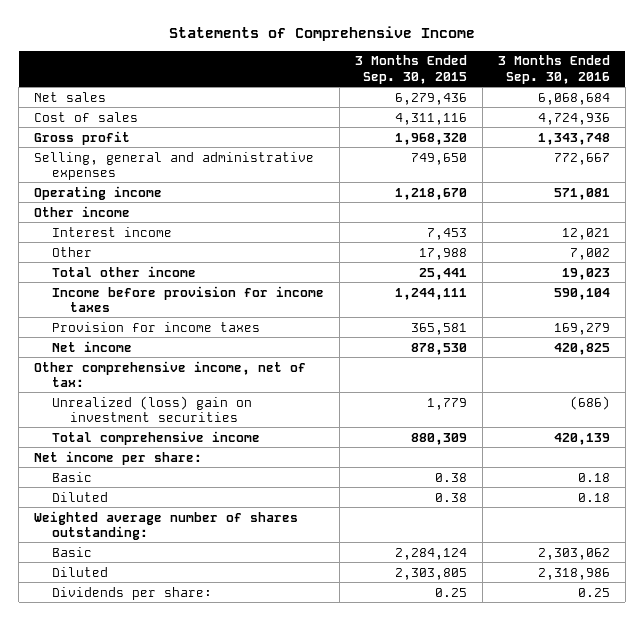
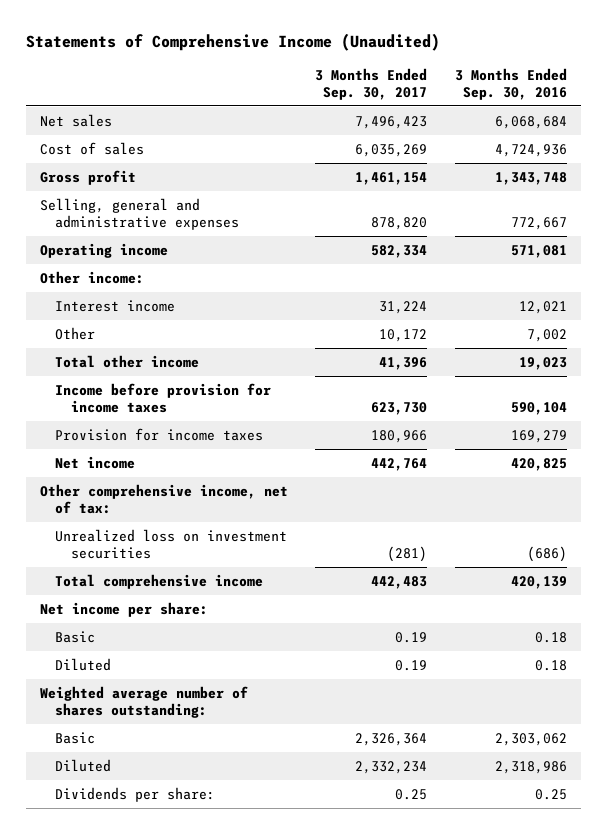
[168,26,475,42] Statements of Comprehensive Income -> [25,33,440,52] Statements of Comprehensive Income (Unaudited)
[354,55,467,84] 3 Months Ended Sep. 30, 2015 -> none
none -> [315,67,428,101] 3 Months Ended Sep. 30, 2017
[34,205,131,217] Other income -> [39,270,144,284] Other income:
[51,395,252,422] Unrealized (loss) gain on investment securities -> [55,528,288,559] Unrealized loss on investment securities

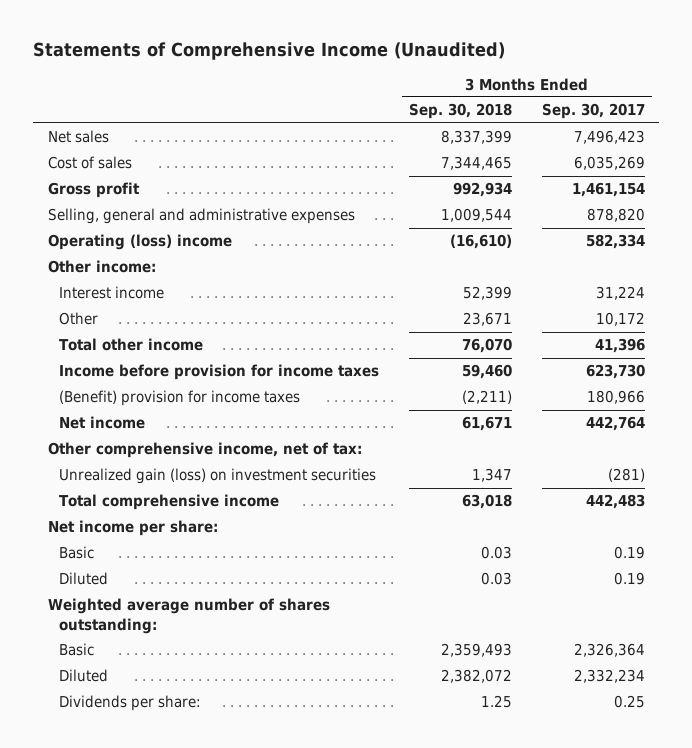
[454,67,567,101] 3 Months Ended Sep. 30, 2016 -> none
none -> [409,103,513,120] Sep. 30, 2018
[39,242,168,258] Operating income -> [47,234,232,251] Operating (loss) income
[55,427,264,441] Provision for income taxes -> [59,390,301,407] (Benefit) provision for income taxes
[55,528,288,559] Unrealized loss on investment securities -> [59,468,377,485] Unrealized gain (loss) on investment securities

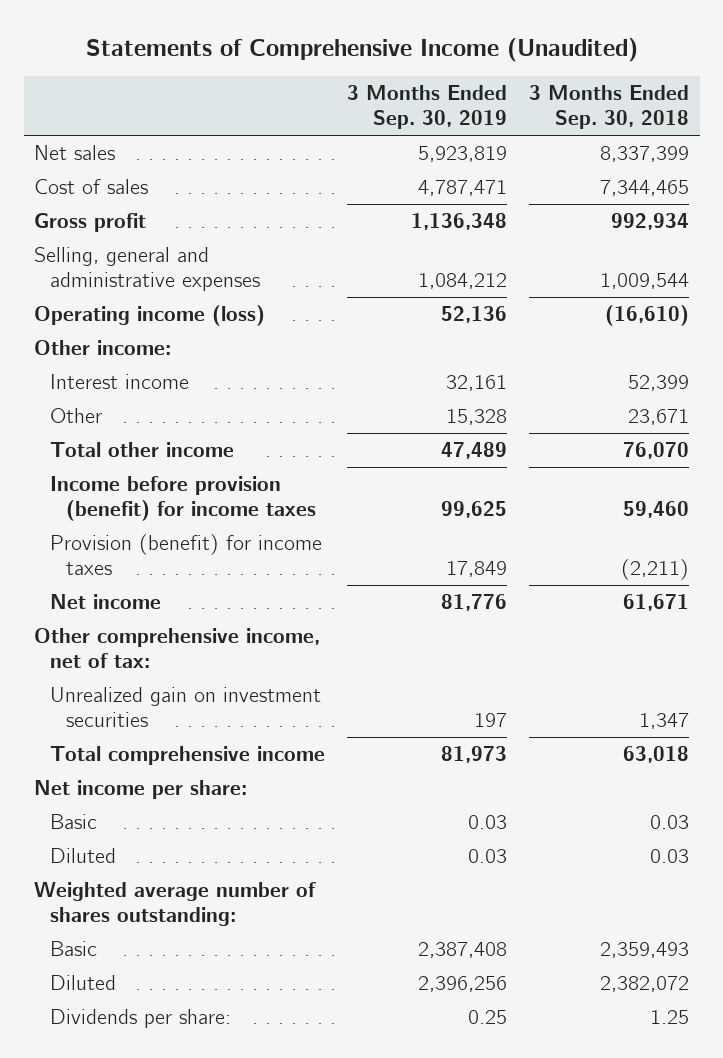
[541,103,645,120] Sep. 30, 2017 -> none
none -> [347,85,508,130] 3 Months Ended Sep. 30, 2019
[47,234,232,251] Operating (loss) income -> [34,305,266,327] Operating income (loss)
[59,364,380,381] Income before provision for income taxes -> [50,476,317,521] Income before provision (benefit) for income taxes
[59,390,301,407] (Benefit) provision for income taxes -> [50,534,323,575] Provision (benefit) for income taxes
[59,468,377,485] Unrealized gain (loss) on investment securities -> [50,687,322,727] Unrealized gain on investment securities

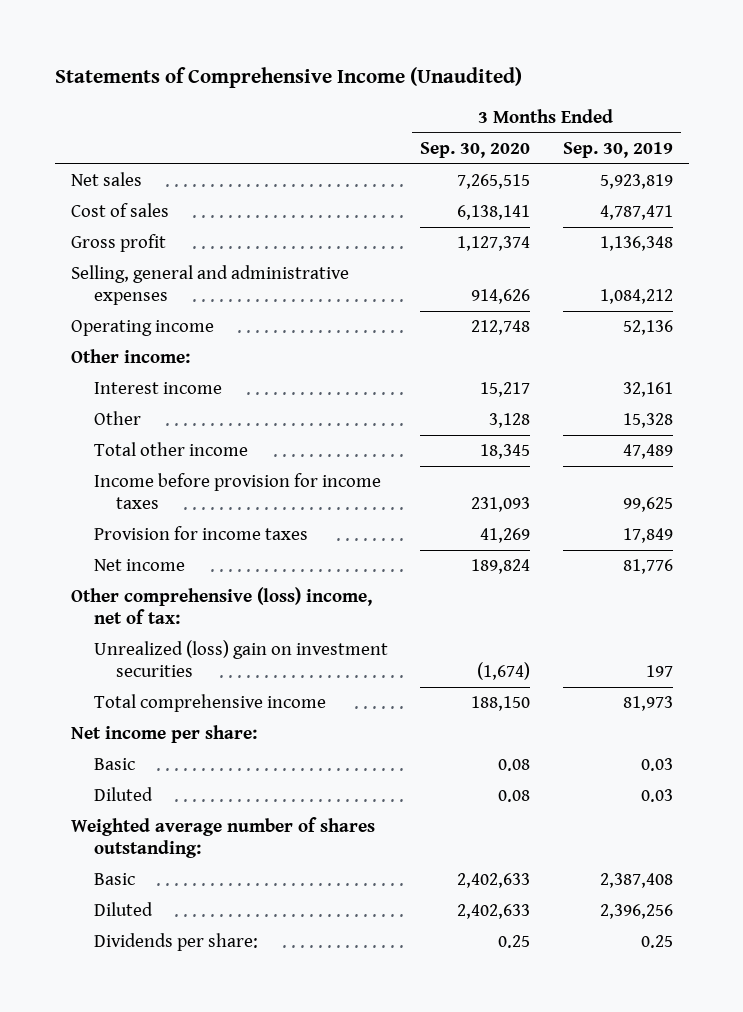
[528,85,689,130] 3 Months Ended Sep. 30, 2018 -> none
none -> [420,141,531,158] Sep. 30, 2020
[34,305,266,327] Operating income (loss) -> [70,320,214,337] Operating income
[50,476,317,521] Income before provision (benefit) for income taxes -> [93,473,381,510] Income before provision for income taxes
[50,534,323,575] Provision (benefit) for income taxes -> [93,526,308,541] Provision for income taxes
[34,628,321,668] Other comprehensive income, net of tax: -> [70,587,372,625] Other comprehensive (loss) income, net of tax:
[50,687,322,727] Unrealized gain on investment securities -> [93,640,388,678] Unrealized (loss) gain on investment securities

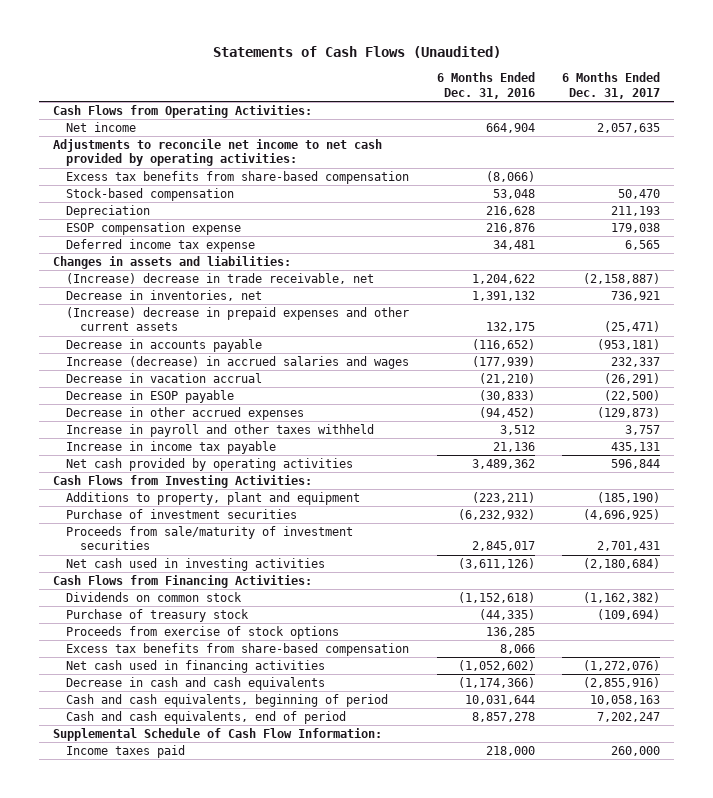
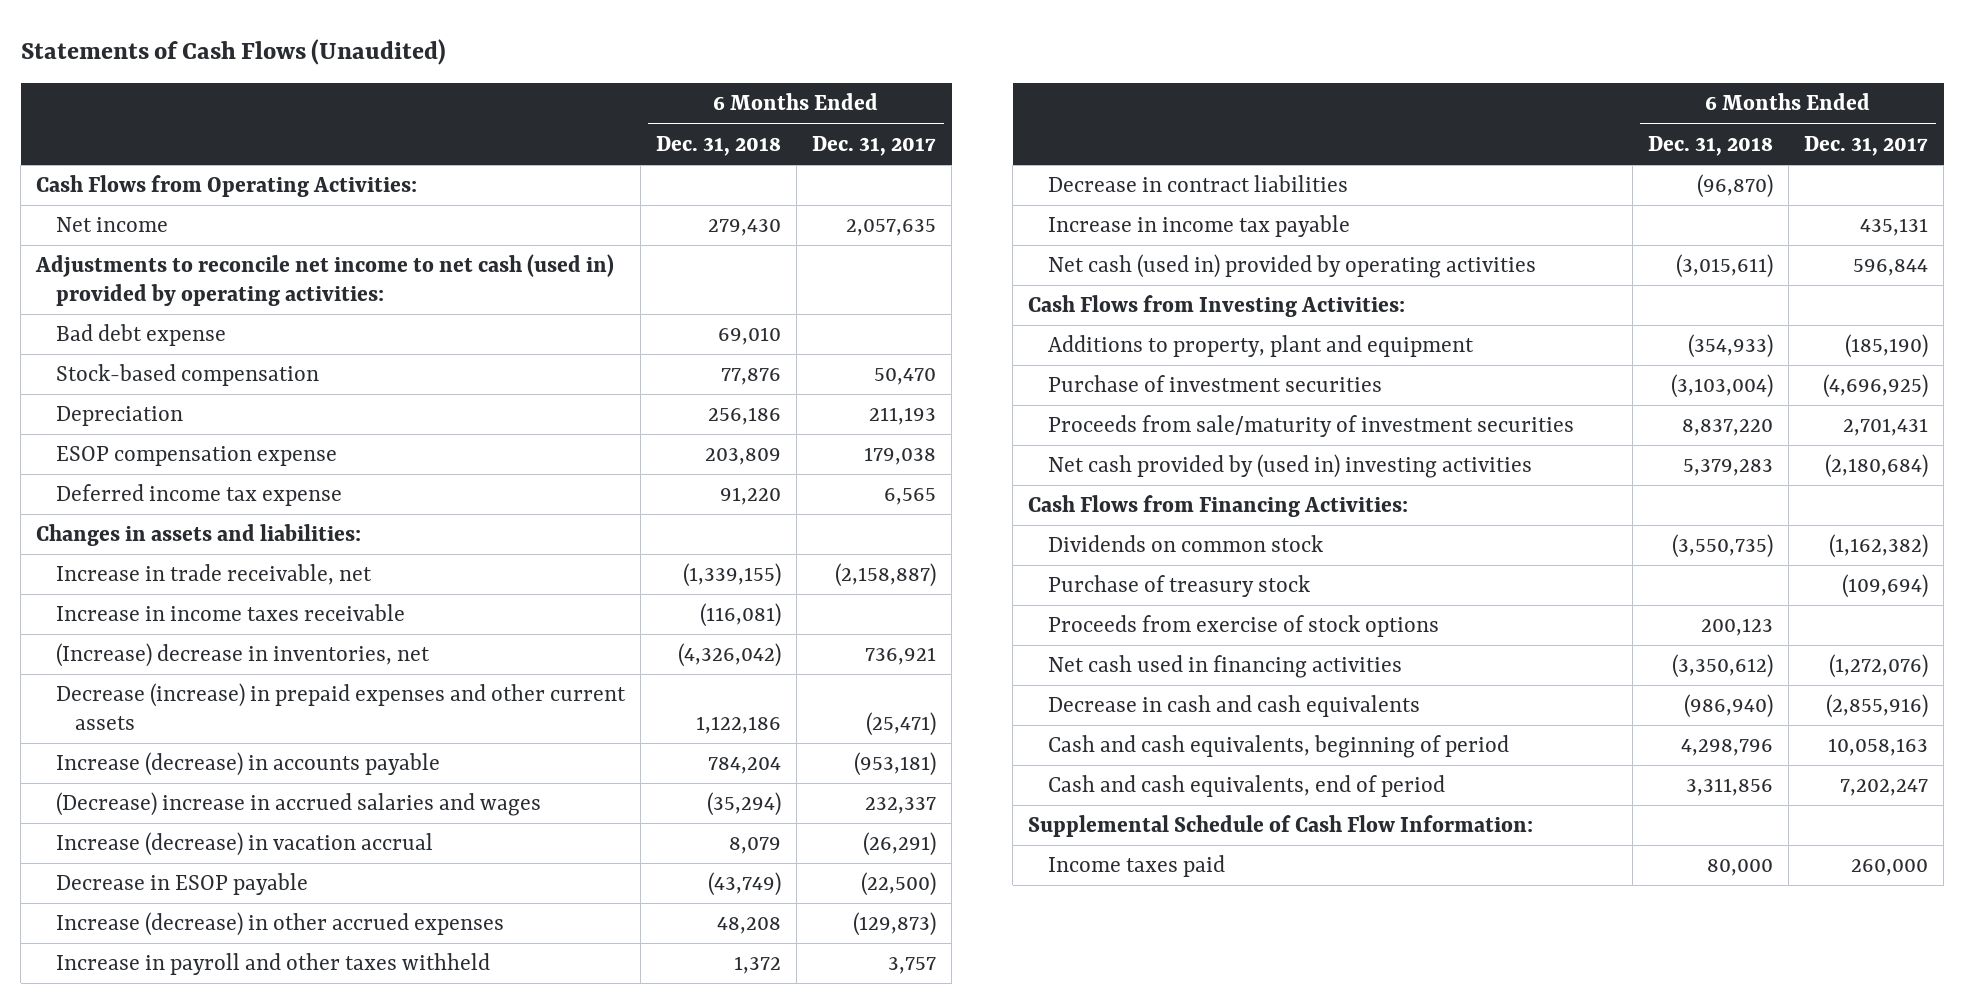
[436,72,535,99] 6 Months Ended Dec. 31, 2016 -> none
none -> [656,135,782,156] Dec. 31, 2018
[66,171,410,185] Excess tax benefits from share-based compensation -> none
[52,139,382,167] Adjustments to reconcile net income to net cash provided by operating activities: -> [35,254,615,306] Adjustments to reconcile net income to net cash (used in) provided by operating activities:
none -> [55,324,226,347] Bad debt expense
[66,273,375,285] (Increase) decrease in trade receivable, net -> [55,564,372,586] Increase in trade receivable, net
none -> [55,604,405,622] Increase in income taxes receivable
[66,290,263,302] Decrease in inventories, net -> [55,643,430,668] (Increase) decrease in inventories, net
[66,307,410,332] (Increase) decrease in prepaid expenses and other current assets -> [55,683,626,730] Decrease (increase) in prepaid expenses and other current assets
[66,339,263,353] Decrease in accounts payable -> [55,752,440,777] Increase (decrease) in accounts payable
[66,356,410,370] Increase (decrease) in accrued salaries and wages -> [55,792,541,817] (Decrease) increase in accrued salaries and wages
[66,373,263,384] Decrease in vacation accrual -> [55,832,433,857] Increase (decrease) in vacation accrual
[66,407,305,421] Decrease in other accrued expenses -> [55,912,504,937] Increase (decrease) in other accrued expenses
none -> [1047,175,1348,193] Decrease in contract liabilities
[66,458,354,472] Net cash provided by operating activities -> [1047,254,1536,279] Net cash (used in) provided by operating activities
[66,558,326,572] Net cash used in investing activities -> [1047,454,1532,479] Net cash provided by (used in) investing activities
[66,643,410,657] Excess tax benefits from share-based compensation -> none

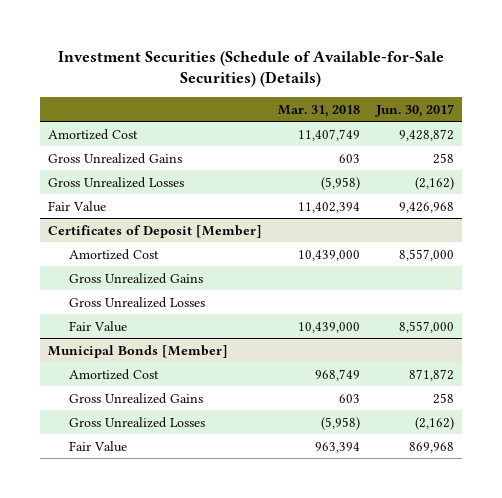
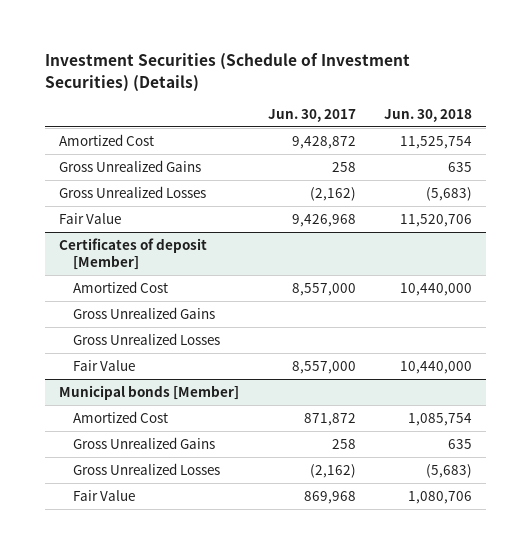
[58,50,445,88] Investment Securities (Schedule of Available-for-Sale Securities) (Details) -> [45,53,411,92] Investment Securities (Schedule of Investment Securities) (Details)
[278,104,361,117] Mar. 31, 2018 -> none
none -> [384,109,473,123] Jun. 30, 2018
[47,224,262,238] Certificates of Deposit [Member] -> [59,237,208,271] Certificates of deposit [Member]
[47,344,228,358] Municipal Bonds [Member] -> [59,384,240,400] Municipal bonds [Member]

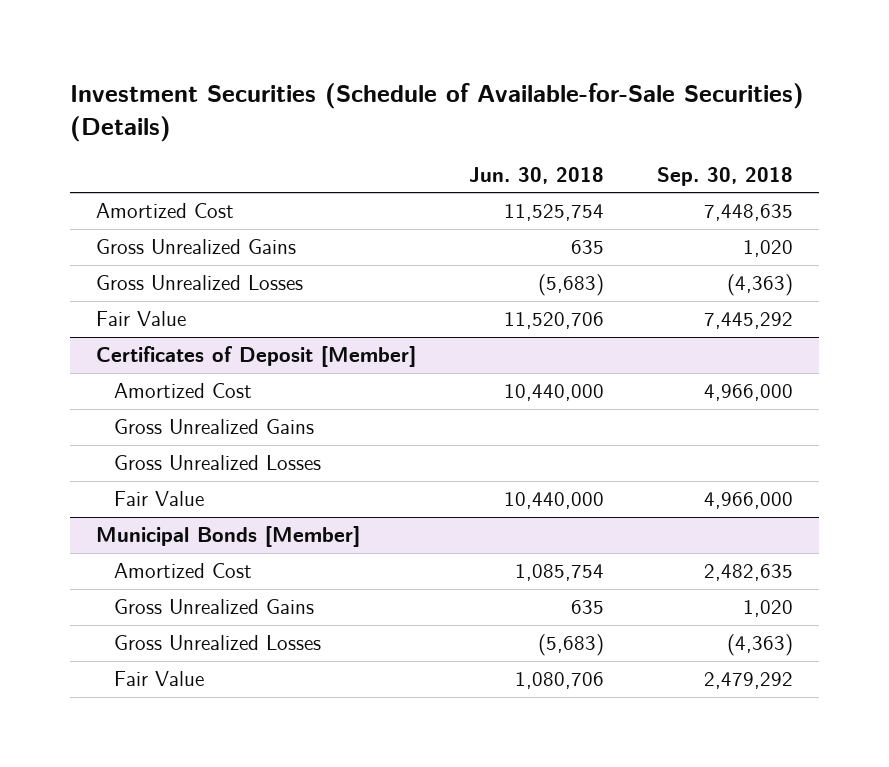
[45,53,411,92] Investment Securities (Schedule of Investment Securities) (Details) -> [69,83,804,143] Investment Securities (Schedule of Available-for-Sale Securities) (Details)
[267,109,356,123] Jun. 30, 2017 -> none
none -> [656,166,793,186] Sep. 30, 2018
[59,237,208,271] Certificates of deposit [Member] -> [96,346,417,368] Certificates of Deposit [Member]
[59,384,240,400] Municipal bonds [Member] -> [96,526,361,548] Municipal Bonds [Member]

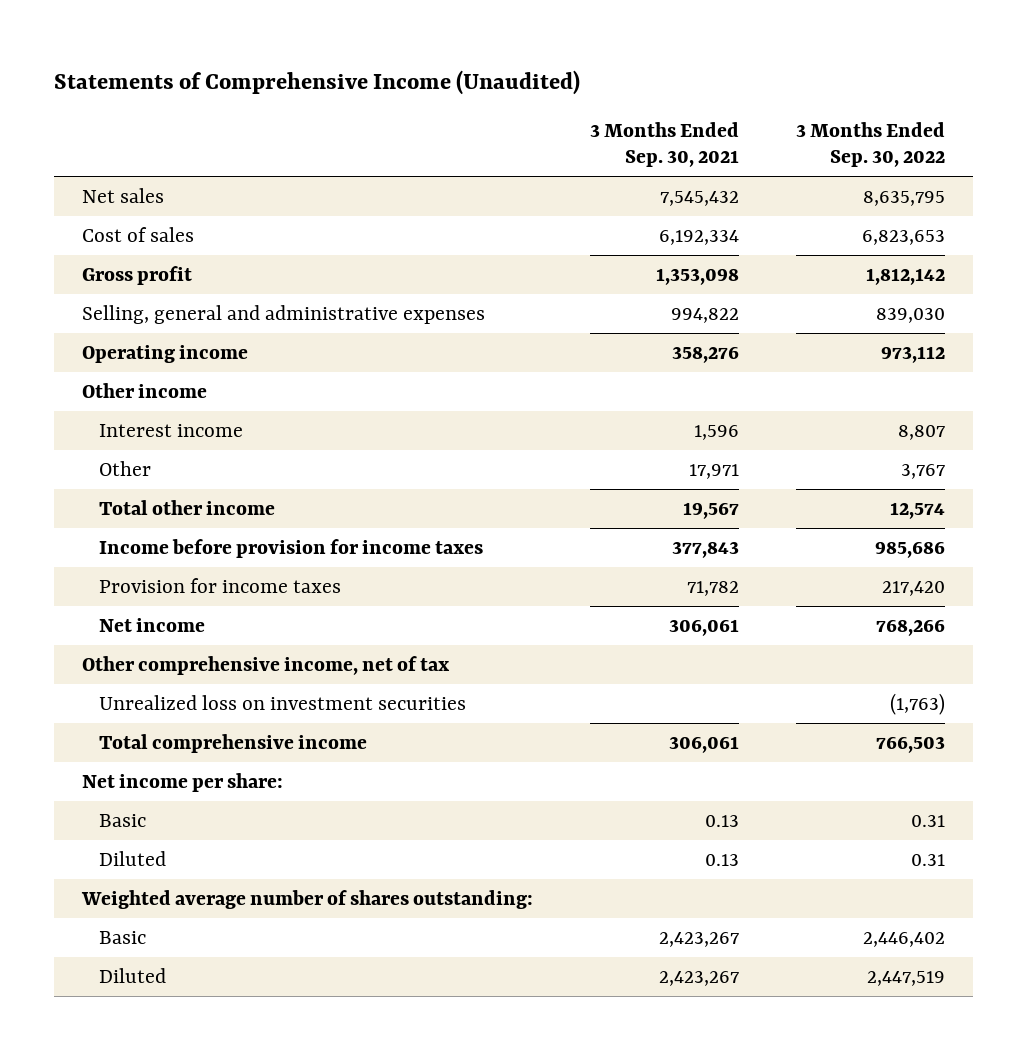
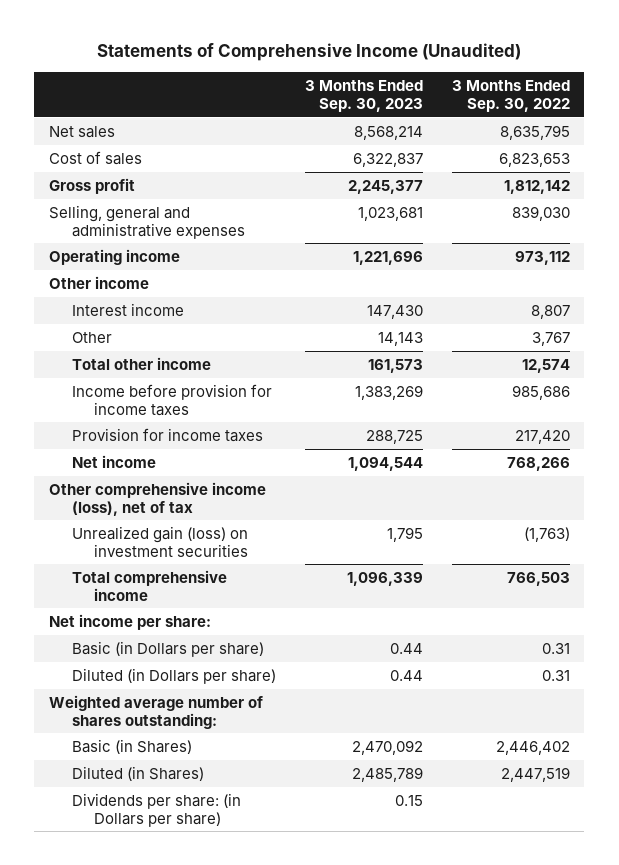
[590,121,740,167] 3 Months Ended Sep. 30, 2021 -> none
none -> [304,80,423,112] 3 Months Ended Sep. 30, 2023
[82,655,451,675] Other comprehensive income, net of tax -> [48,481,266,516] Other comprehensive income (loss), net of tax
[99,694,467,710] Unrealized loss on investment securities -> [71,525,249,557] Unrealized gain (loss) on investment securities
[99,813,147,827] Basic -> [71,640,264,657] Basic (in Dollars per share)
[99,850,167,866] Diluted -> [71,667,276,684] Diluted (in Dollars per share)
[99,930,147,944] Basic -> [71,738,192,754] Basic (in Shares)
[99,967,167,983] Diluted -> [71,765,204,781] Diluted (in Shares)
none -> [71,792,241,827] Dividends per share: (in Dollars per share)

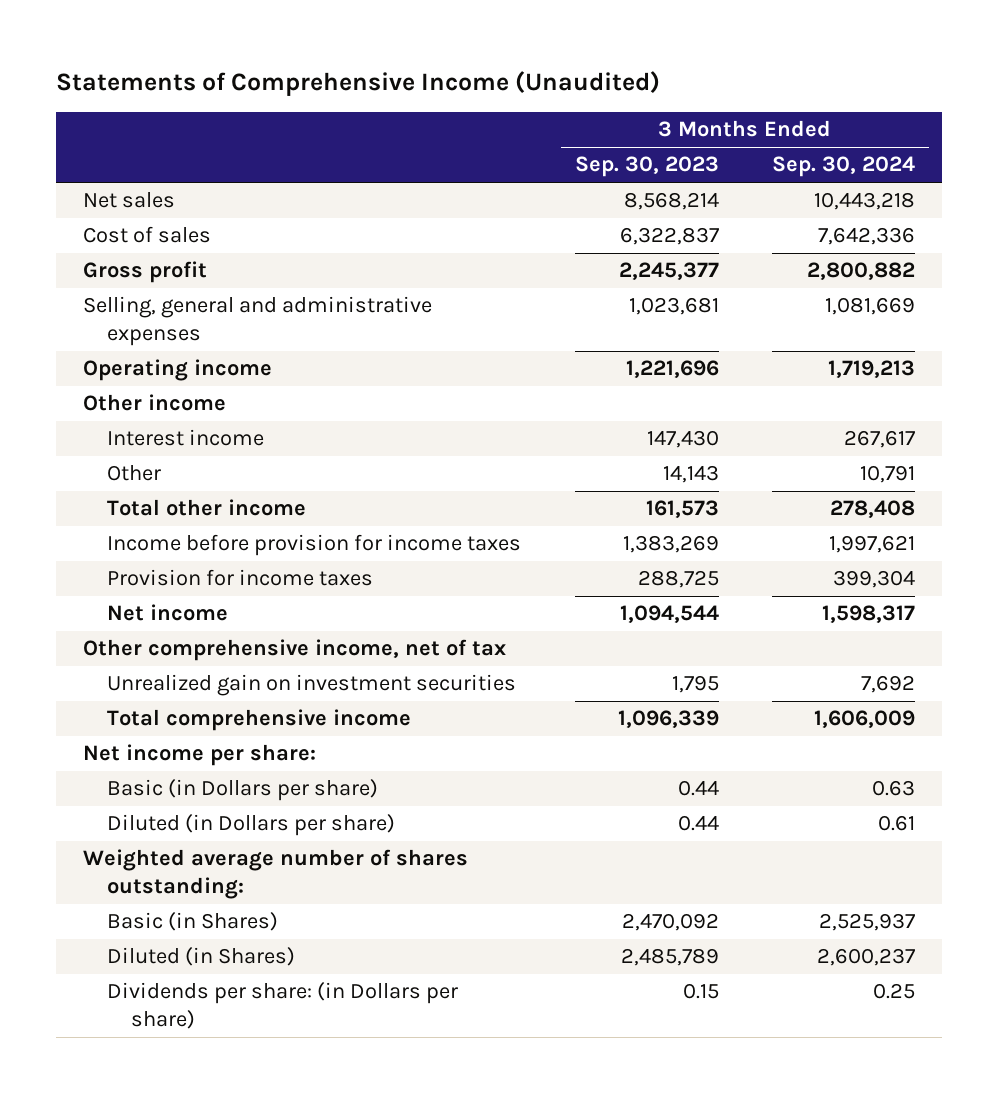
[451,80,570,112] 3 Months Ended Sep. 30, 2022 -> none
none -> [772,156,916,178] Sep. 30, 2024
[48,481,266,516] Other comprehensive income (loss), net of tax -> [83,639,507,662] Other comprehensive income, net of tax
[71,525,249,557] Unrealized gain (loss) on investment securities -> [107,674,517,697] Unrealized gain on investment securities

